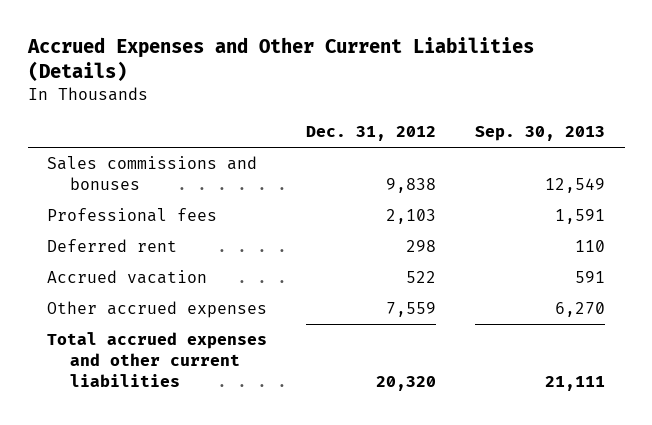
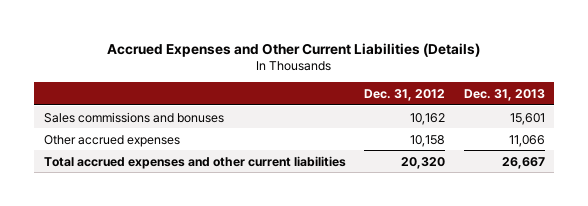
[475,126,606,142] Sep. 30, 2013 -> none
none -> [463,89,545,102] Dec. 31, 2013
[47,208,218,223] Professional fees -> none
[47,239,178,253] Deferred rent -> none
[47,270,208,285] Accrued vacation -> none
[386,178,437,194] 9,838 -> [410,112,446,125] 10,162
[386,302,437,318] 7,559 -> [410,134,446,147] 10,158

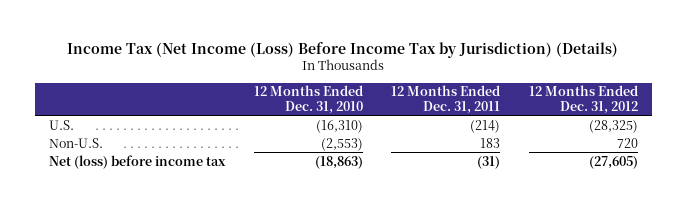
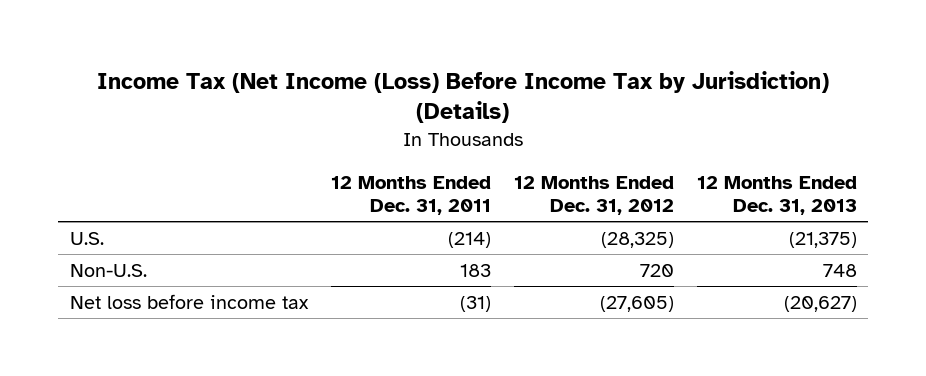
[253,85,363,114] 12 Months Ended Dec. 31, 2010 -> none
none -> [696,175,857,216] 12 Months Ended Dec. 31, 2013
[48,154,226,169] Net (loss) before income tax -> [69,293,309,309] Net loss before income tax

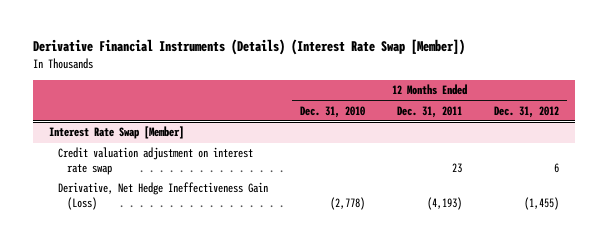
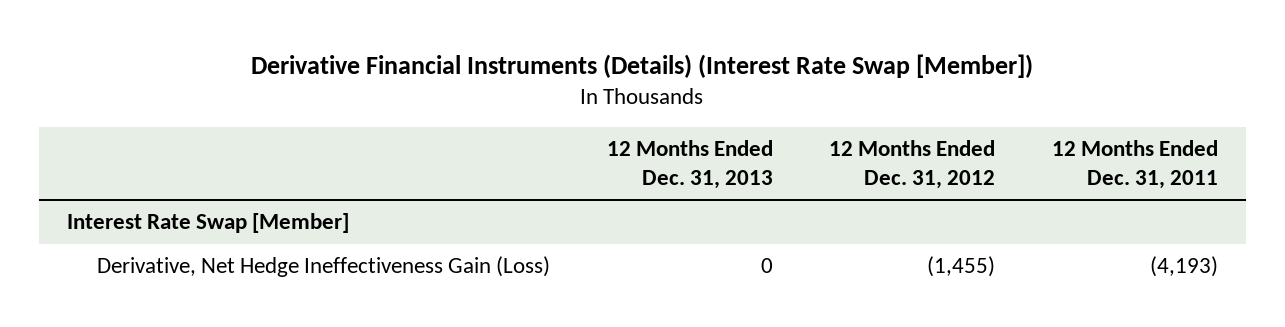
[300,105,366,118] Dec. 31, 2010 -> none
none -> [606,139,773,189] 12 Months Ended Dec. 31, 2013
[58,147,254,175] Credit valuation adjustment on interest rate swap -> none

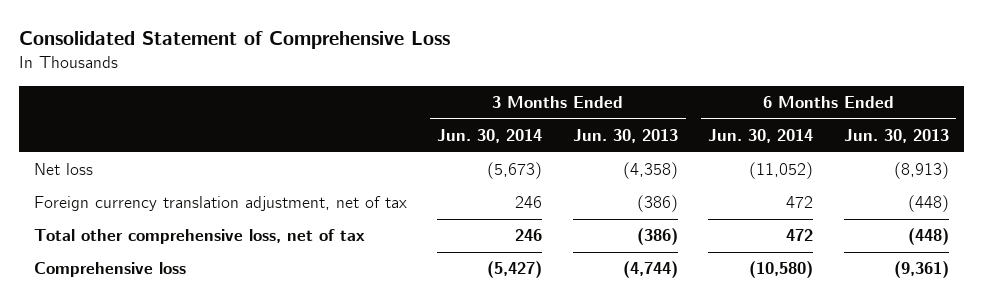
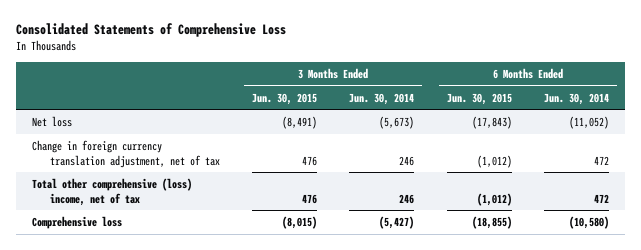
[18,31,450,50] Consolidated Statement of Comprehensive Loss -> [16,23,287,38] Consolidated Statements of Comprehensive Loss
[572,129,678,144] Jun. 30, 2013 -> none
[843,129,949,144] Jun. 30, 2013 -> none
none -> [252,92,318,105] Jun. 30, 2015
none -> [446,92,512,105] Jun. 30, 2015
[33,196,407,212] Foreign currency translation adjustment, net of tax -> [32,139,220,168] Change in foreign currency translation adjustment, net of tax
[33,229,365,245] Total other comprehensive loss, net of tax -> [32,177,193,206] Total other comprehensive (loss) income, net of tax

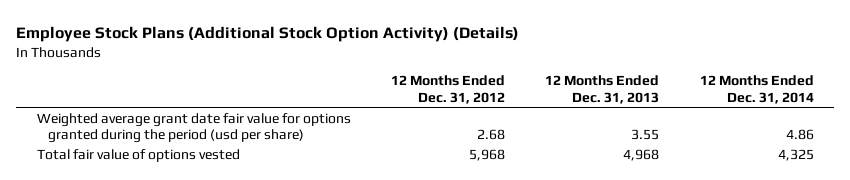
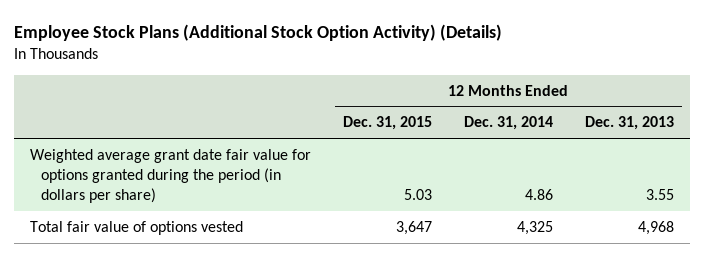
[390,75,505,104] 12 Months Ended Dec. 31, 2012 -> none
none -> [342,116,432,131] Dec. 31, 2015
[36,112,351,143] Weighted average grant date fair value for options granted during the period (usd per share) -> [29,149,311,204] Weighted average grant date fair value for options granted during the period (in dollars per share)

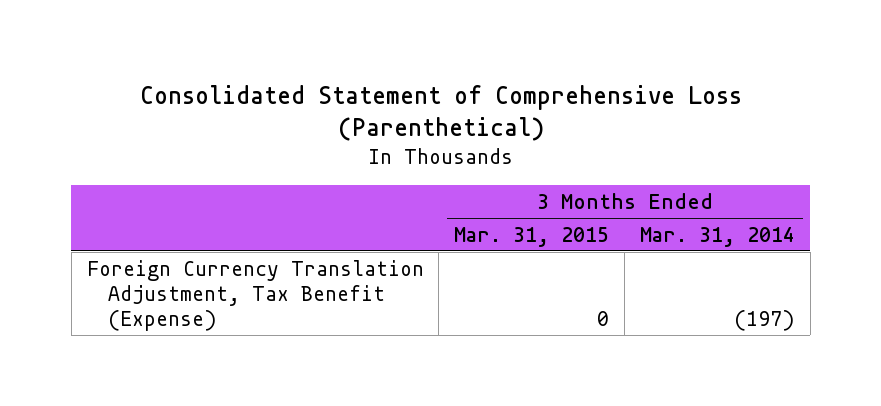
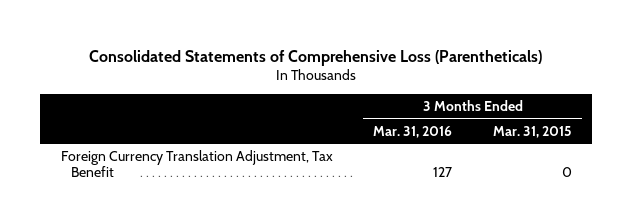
[139,84,742,142] Consolidated Statement of Comprehensive Loss (Parenthetical) -> [89,49,543,66] Consolidated Statements of Comprehensive Loss (Parentheticals)
[639,226,795,247] Mar. 31, 2014 -> none
none -> [373,125,453,138] Mar. 31, 2016
[86,259,424,331] Foreign Currency Translation Adjustment, Tax Benefit (Expense) -> [60,150,333,178] Foreign Currency Translation Adjustment, Tax Benefit

